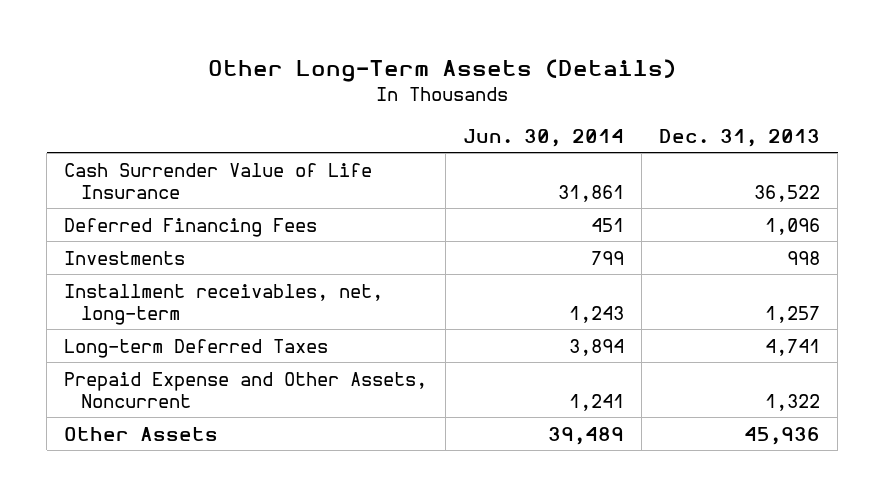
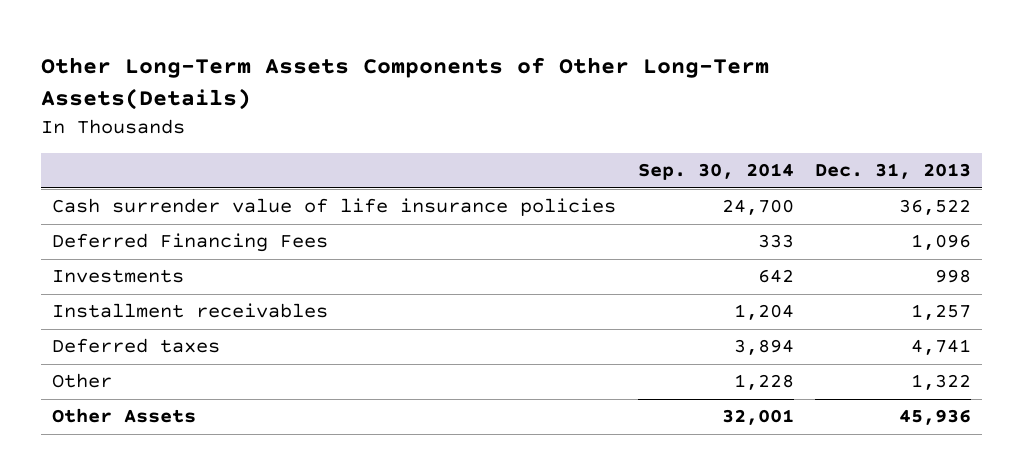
[208,58,677,82] Other Long-Term Assets (Details) -> [41,56,770,110] Other Long-Term Assets Components of Other Long-Term Assets(Details)
[462,128,624,147] Jun. 30, 2014 -> none
none -> [637,163,794,181] Sep. 30, 2014
[64,162,373,199] Cash Surrender Value of Life Insurance -> [51,198,616,217] Cash surrender value of life insurance policies
[64,283,384,325] Installment receivables, net, long-term -> [51,303,328,319] Installment receivables
[64,338,329,358] Long-term Deferred Taxes -> [51,338,220,354] Deferred taxes
[64,371,428,408] Prepaid Expense and Other Assets, Noncurrent -> [51,373,112,389] Other

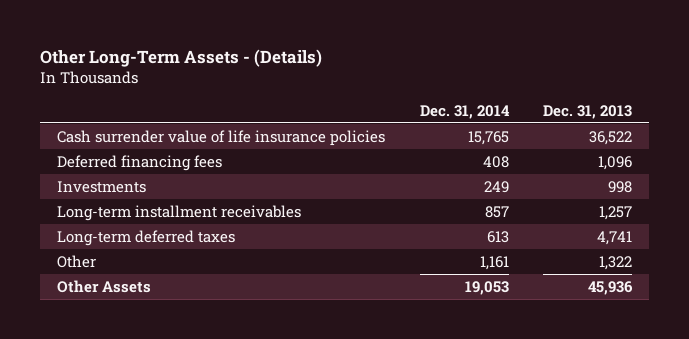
[41,56,770,110] Other Long-Term Assets Components of Other Long-Term Assets(Details) -> [40,49,323,68] Other Long-Term Assets - (Details)
[637,163,794,181] Sep. 30, 2014 -> none
none -> [419,104,510,119] Dec. 31, 2014
[51,233,328,253] Deferred Financing Fees -> [57,154,223,171] Deferred financing fees
[51,303,328,319] Installment receivables -> [57,204,302,221] Long-term installment receivables
[51,338,220,354] Deferred taxes -> [57,229,236,246] Long-term deferred taxes

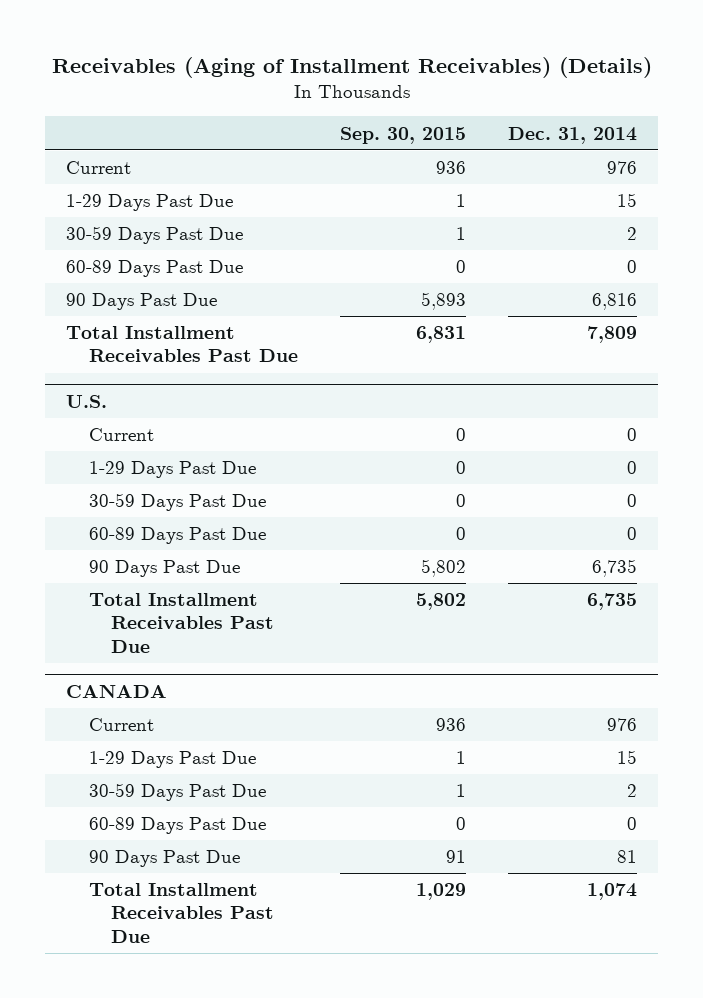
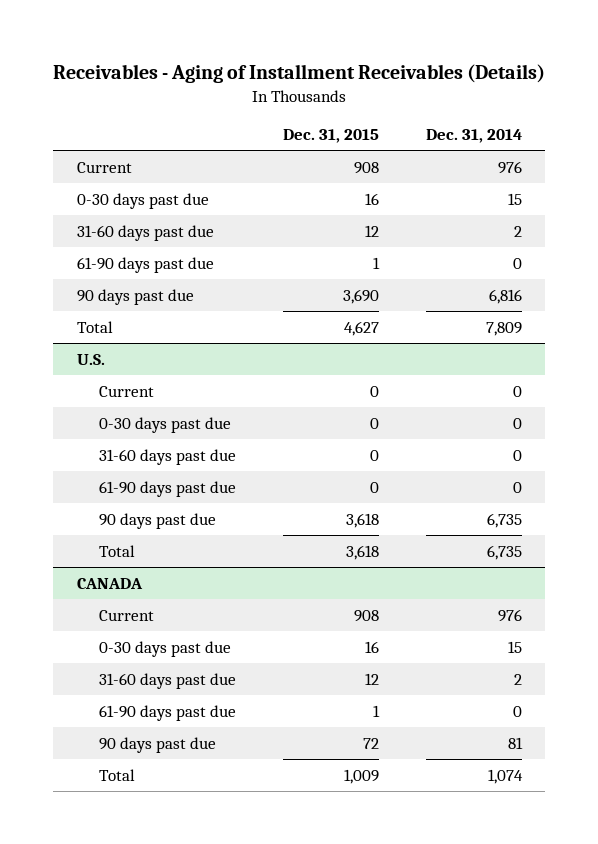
[51,57,652,79] Receivables (Aging of Installment Receivables) (Details) -> [53,64,546,84] Receivables - Aging of Installment Receivables (Details)
[339,126,466,144] Sep. 30, 2015 -> none
none -> [283,129,380,144] Dec. 31, 2015
[66,194,234,212] 1-29 Days Past Due -> [76,192,209,209] 0-30 days past due
[66,226,244,245] 30-59 Days Past Due -> [76,224,214,241] 31-60 days past due
[66,260,244,278] 60-89 Days Past Due -> [76,256,214,273] 61-90 days past due
[66,293,218,311] 90 Days Past Due -> [76,288,194,305] 90 days past due
[66,326,298,363] Total Installment Receivables Past Due -> [76,320,113,333] Total
[88,461,256,479] 1-29 Days Past Due -> [99,416,232,433] 0-30 days past due
[88,493,266,512] 30-59 Days Past Due -> [99,448,237,465] 31-60 days past due
[88,527,266,545] 60-89 Days Past Due -> [99,480,237,497] 61-90 days past due
[88,560,240,578] 90 Days Past Due -> [99,512,217,529] 90 days past due
[88,593,275,653] Total Installment Receivables Past Due -> [99,544,136,557] Total
[88,751,256,769] 1-29 Days Past Due -> [99,640,232,657] 0-30 days past due
[88,783,266,802] 30-59 Days Past Due -> [99,672,237,689] 31-60 days past due
[88,817,266,835] 60-89 Days Past Due -> [99,704,237,721] 61-90 days past due
[88,850,240,868] 90 Days Past Due -> [99,736,217,753] 90 days past due
[88,883,275,943] Total Installment Receivables Past Due -> [99,768,136,781] Total

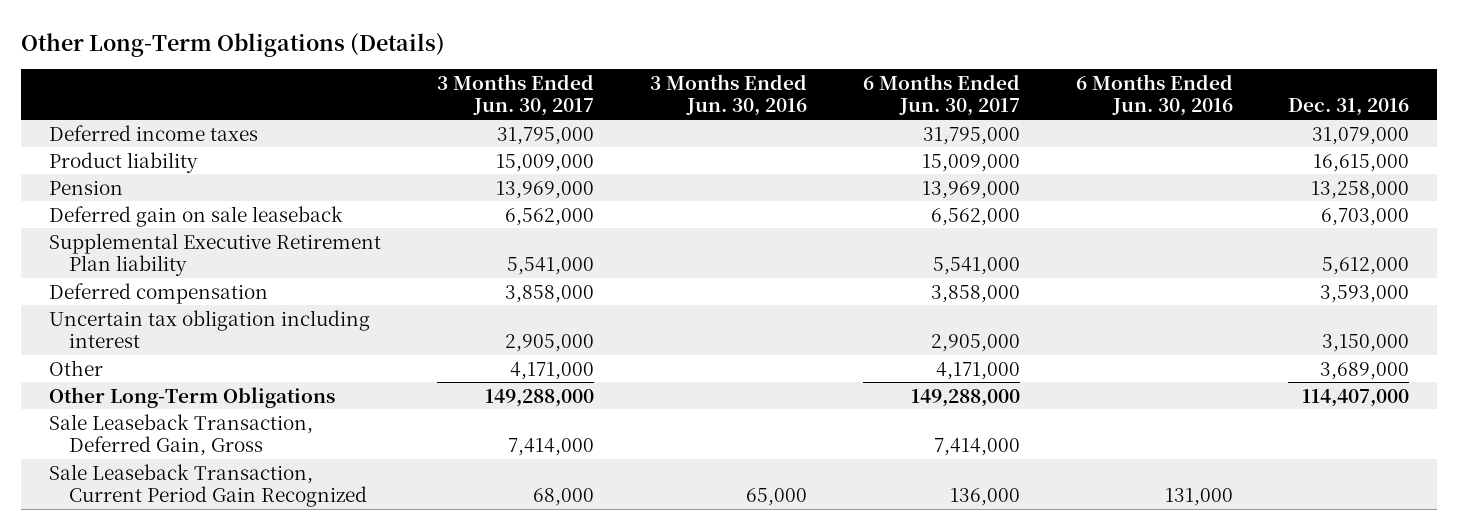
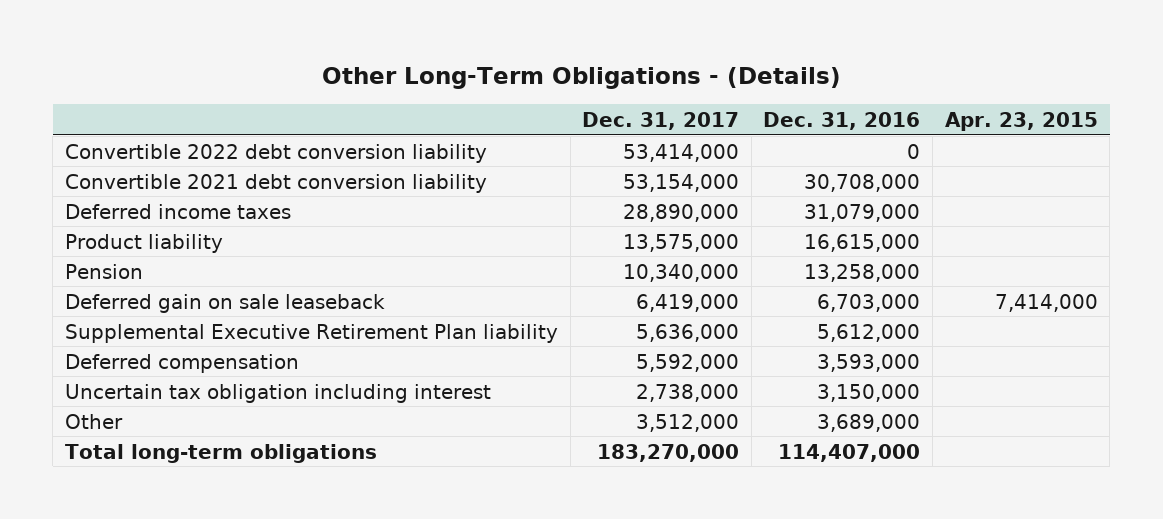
[21,32,446,57] Other Long-Term Obligations (Details) -> [322,67,842,90] Other Long-Term Obligations - (Details)
[437,73,595,117] 3 Months Ended Jun. 30, 2017 -> none
[649,73,807,117] 3 Months Ended Jun. 30, 2016 -> none
[862,73,1020,117] 6 Months Ended Jun. 30, 2017 -> none
[1075,73,1233,117] 6 Months Ended Jun. 30, 2016 -> none
none -> [582,111,740,130] Dec. 31, 2017
none -> [944,111,1098,131] Apr. 23, 2015
none -> [64,143,487,163] Convertible 2022 debt conversion liability
none -> [64,173,487,193] Convertible 2021 debt conversion liability
[49,413,314,457] Sale Leaseback Transaction, Deferred Gain, Gross -> none
[49,463,367,508] Sale Leaseback Transaction, Current Period Gain Recognized -> none
[49,386,336,408] Other Long-Term Obligations -> [64,443,377,463] Total long-term obligations

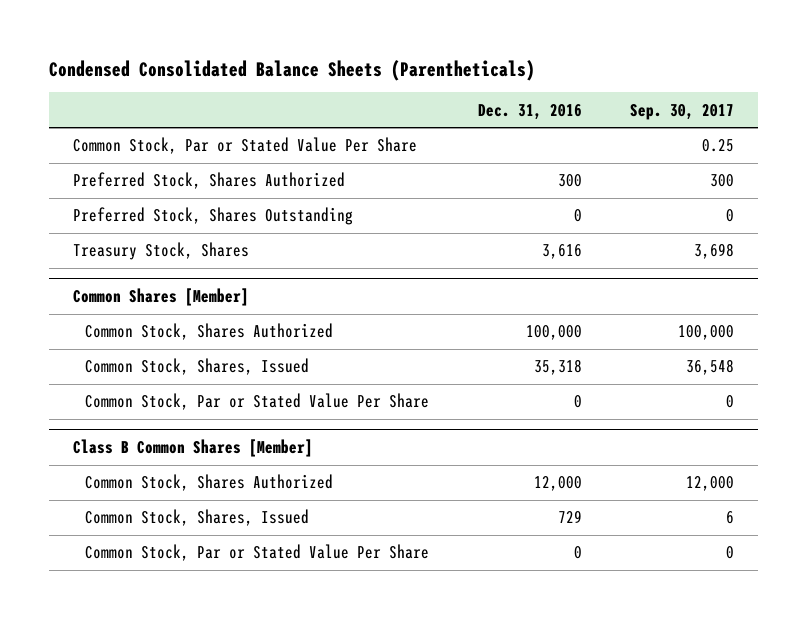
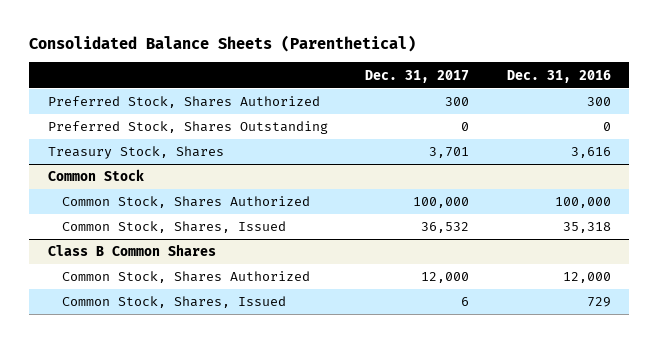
[49,59,536,81] Condensed Consolidated Balance Sheets (Parentheticals) -> [29,35,417,53] Consolidated Balance Sheets (Parenthetical)
[629,103,734,120] Sep. 30, 2017 -> none
none -> [365,69,470,83] Dec. 31, 2017
[73,137,418,155] Common Stock, Par or Stated Value Per Share -> none
[73,288,250,307] Common Shares [Member] -> [47,169,144,182] Common Stock
[85,393,430,411] Common Stock, Par or Stated Value Per Share -> none
[73,439,314,458] Class B Common Shares [Member] -> [47,244,216,257] Class B Common Shares
[85,544,430,562] Common Stock, Par or Stated Value Per Share -> none

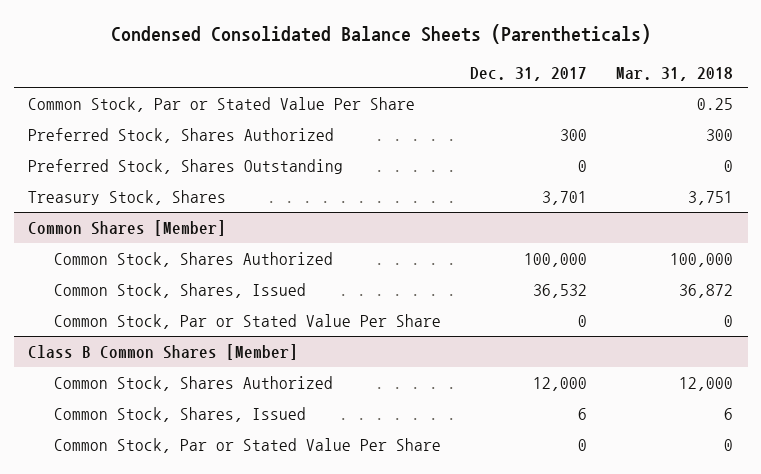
[29,35,417,53] Consolidated Balance Sheets (Parenthetical) -> [110,24,651,45] Condensed Consolidated Balance Sheets (Parentheticals)
[506,69,611,83] Dec. 31, 2016 -> none
none -> [616,66,734,81] Mar. 31, 2018
none -> [28,96,416,112] Common Stock, Par or Stated Value Per Share
[47,169,144,182] Common Stock -> [28,219,227,236] Common Shares [Member]
none -> [54,313,442,329] Common Stock, Par or Stated Value Per Share
[47,244,216,257] Class B Common Shares -> [28,343,299,360] Class B Common Shares [Member]
none -> [54,437,442,453] Common Stock, Par or Stated Value Per Share

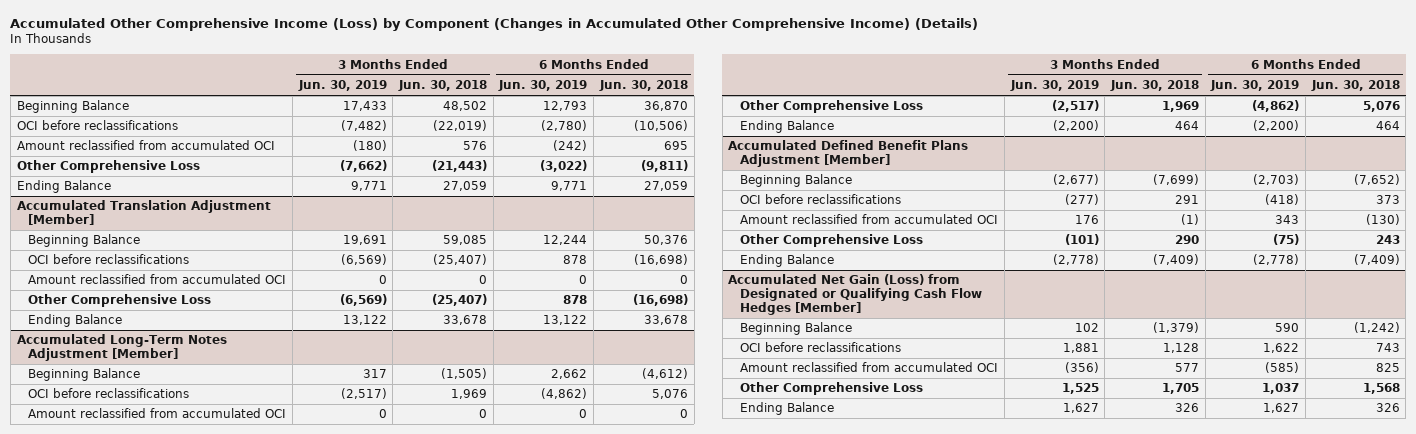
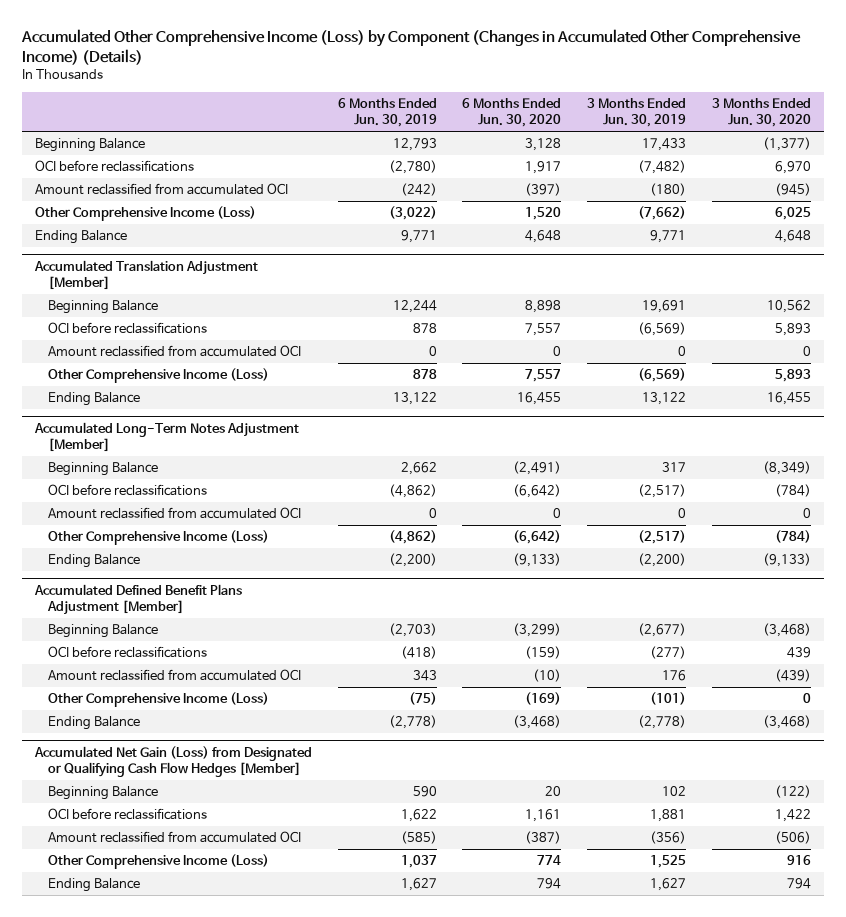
[398,80,488,92] Jun. 30, 2018 -> none
[598,80,688,92] Jun. 30, 2018 -> none
none -> [462,98,562,128] 6 Months Ended Jun. 30, 2020
none -> [711,98,811,128] 3 Months Ended Jun. 30, 2020
[16,160,200,174] Other Comprehensive Loss -> [34,206,256,222] Other Comprehensive Income (Loss)
[28,294,212,308] Other Comprehensive Loss -> [47,368,269,384] Other Comprehensive Income (Loss)
[740,100,924,114] Other Comprehensive Loss -> [47,530,269,546] Other Comprehensive Income (Loss)
[740,234,924,248] Other Comprehensive Loss -> [47,692,269,708] Other Comprehensive Income (Loss)
[740,382,924,396] Other Comprehensive Loss -> [47,854,269,870] Other Comprehensive Income (Loss)

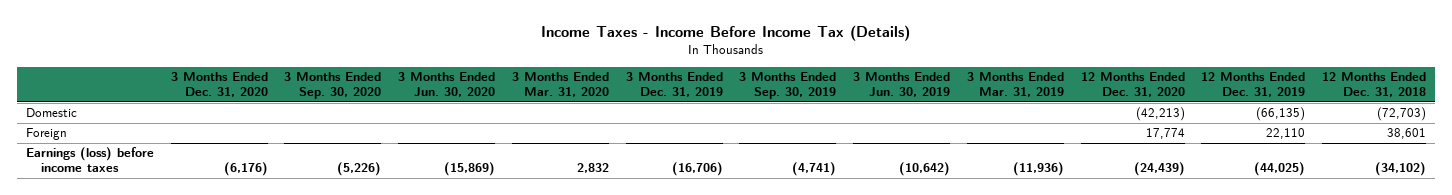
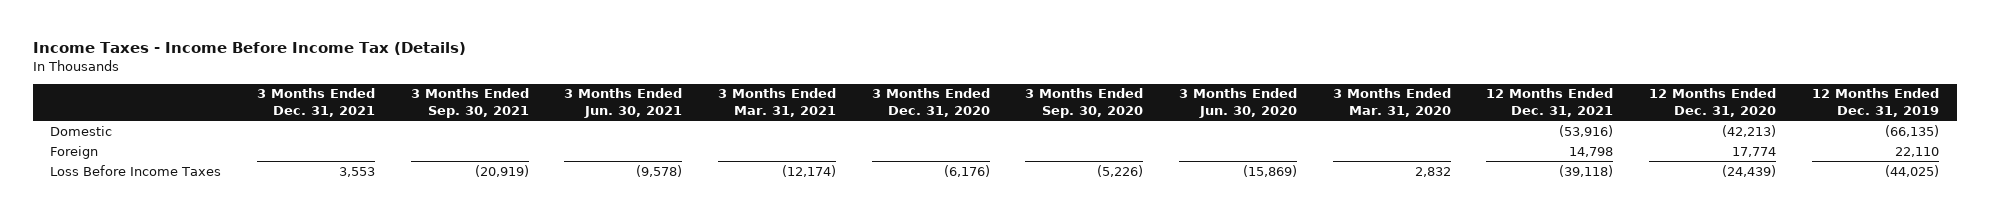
[625,72,723,98] 3 Months Ended Dec. 31, 2019 -> none
[739,72,837,100] 3 Months Ended Sep. 30, 2019 -> none
[853,72,951,98] 3 Months Ended Jun. 30, 2019 -> none
[966,72,1064,98] 3 Months Ended Mar. 31, 2019 -> none
[1322,72,1427,98] 12 Months Ended Dec. 31, 2018 -> none
none -> [257,88,376,117] 3 Months Ended Dec. 31, 2021
none -> [410,88,529,118] 3 Months Ended Sep. 30, 2021
none -> [564,88,683,118] 3 Months Ended Jun. 30, 2021
none -> [718,88,837,117] 3 Months Ended Mar. 31, 2021
none -> [1486,88,1614,117] 12 Months Ended Dec. 31, 2021
[25,147,154,173] Earnings (loss) before income taxes -> [50,164,222,176] Loss Before Income Taxes

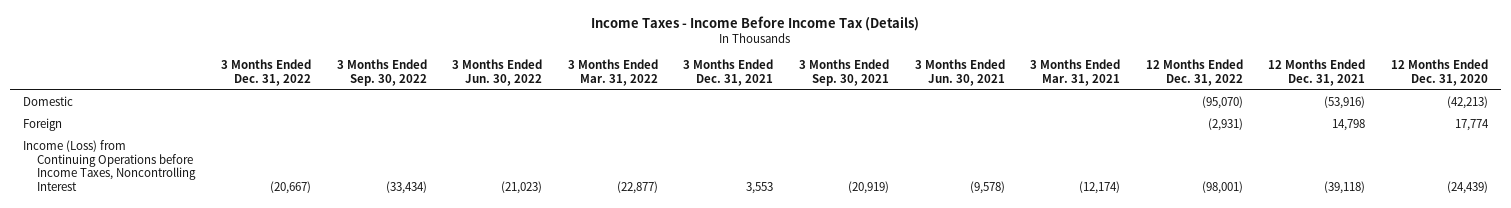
[871,88,990,117] 3 Months Ended Dec. 31, 2020 -> none
[1025,88,1144,118] 3 Months Ended Sep. 30, 2020 -> none
[1179,88,1298,118] 3 Months Ended Jun. 30, 2020 -> none
[1332,88,1451,117] 3 Months Ended Mar. 31, 2020 -> none
[1811,88,1939,117] 12 Months Ended Dec. 31, 2019 -> none
none -> [221,59,312,86] 3 Months Ended Dec. 31, 2022
none -> [336,59,427,86] 3 Months Ended Sep. 30, 2022
none -> [452,59,543,86] 3 Months Ended Jun. 30, 2022
none -> [567,59,658,86] 3 Months Ended Mar. 31, 2022
none -> [1145,59,1243,86] 12 Months Ended Dec. 31, 2022
[50,164,222,176] Loss Before Income Taxes -> [22,140,197,192] Income (Loss) from Continuing Operations before Income Taxes, Noncontrolling Interest

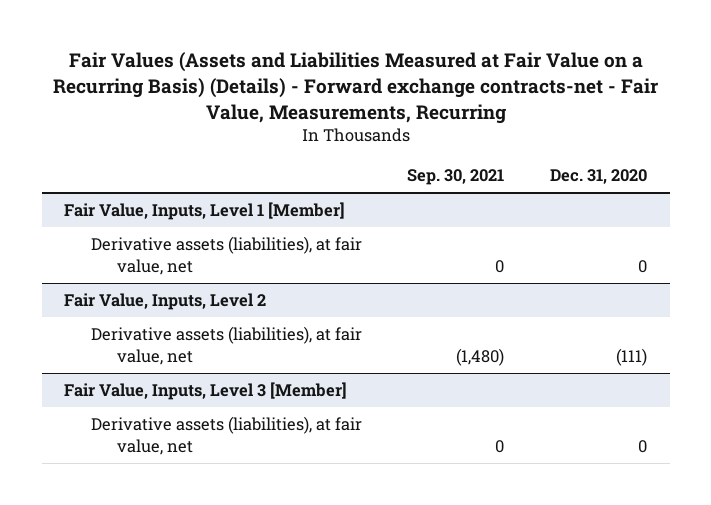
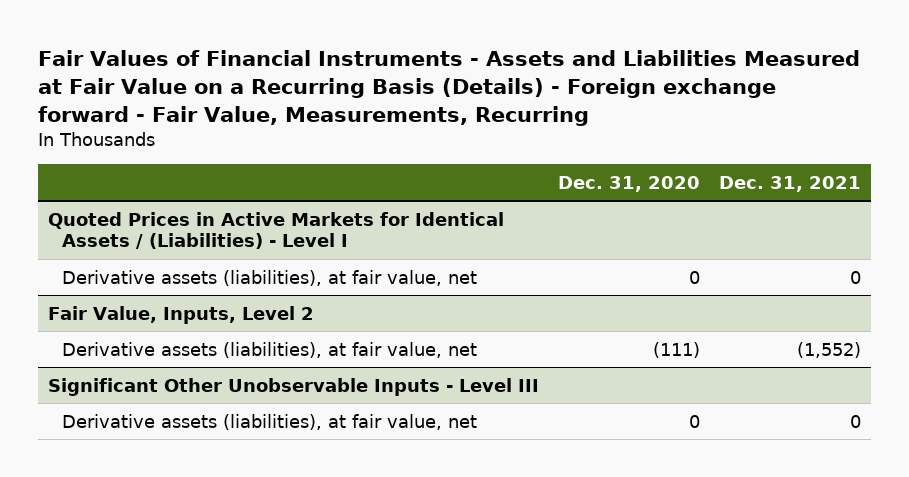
[52,52,658,124] Fair Values (Assets and Liabilities Measured at Fair Value on a Recurring Basis) (Details) - Forward exchange contracts-net - Fair Value, Measurements, Recurring -> [38,50,861,127] Fair Values of Financial Instruments - Assets and Liabilities Measured at Fair Value on a Recurring Basis (Details) - Foreign exchange forward - Fair Value, Measurements, Recurring
[407,168,505,185] Sep. 30, 2021 -> none
none -> [719,175,862,192] Dec. 31, 2021
[64,202,346,221] Fair Value, Inputs, Level 1 [Member] -> [47,211,504,250] Quoted Prices in Active Markets for Identical Assets / (Liabilities) - Level I
[64,382,348,401] Fair Value, Inputs, Level 3 [Member] -> [47,377,539,396] Significant Other Unobservable Inputs - Level III

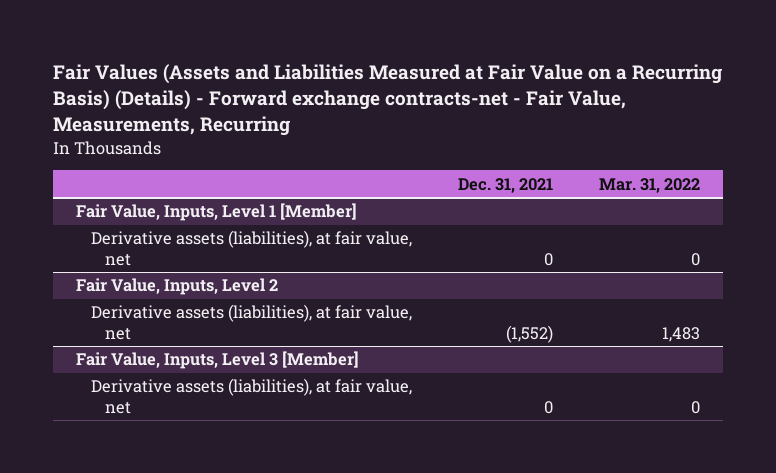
[38,50,861,127] Fair Values of Financial Instruments - Assets and Liabilities Measured at Fair Value on a Recurring Basis (Details) - Foreign exchange forward - Fair Value, Measurements, Recurring -> [53,64,723,137] Fair Values (Assets and Liabilities Measured at Fair Value on a Recurring Basis) (Details) - Forward exchange contracts-net - Fair Value, Measurements, Recurring
[558,175,701,192] Dec. 31, 2020 -> none
none -> [598,177,700,193] Mar. 31, 2022
[47,211,504,250] Quoted Prices in Active Markets for Identical Assets / (Liabilities) - Level I -> [76,203,358,222] Fair Value, Inputs, Level 1 [Member]
[47,377,539,396] Significant Other Unobservable Inputs - Level III -> [76,351,360,370] Fair Value, Inputs, Level 3 [Member]

